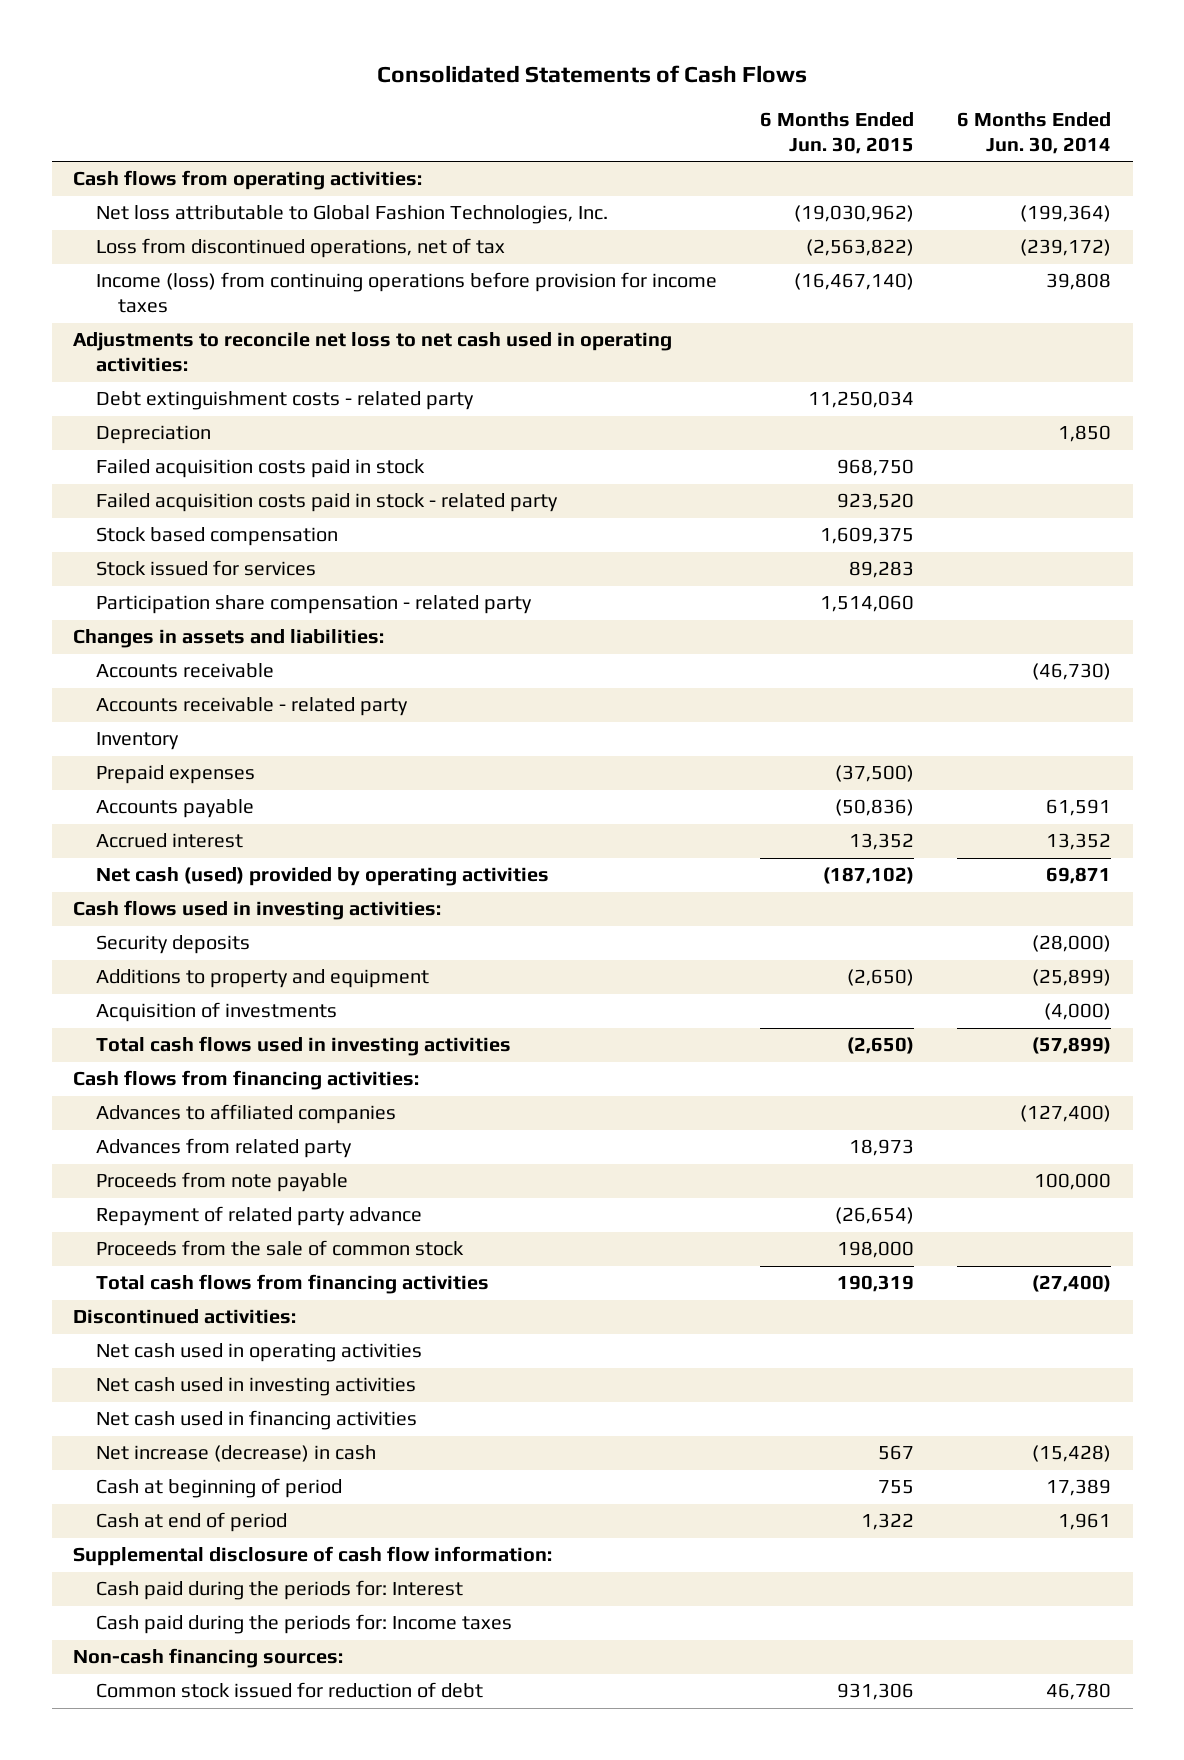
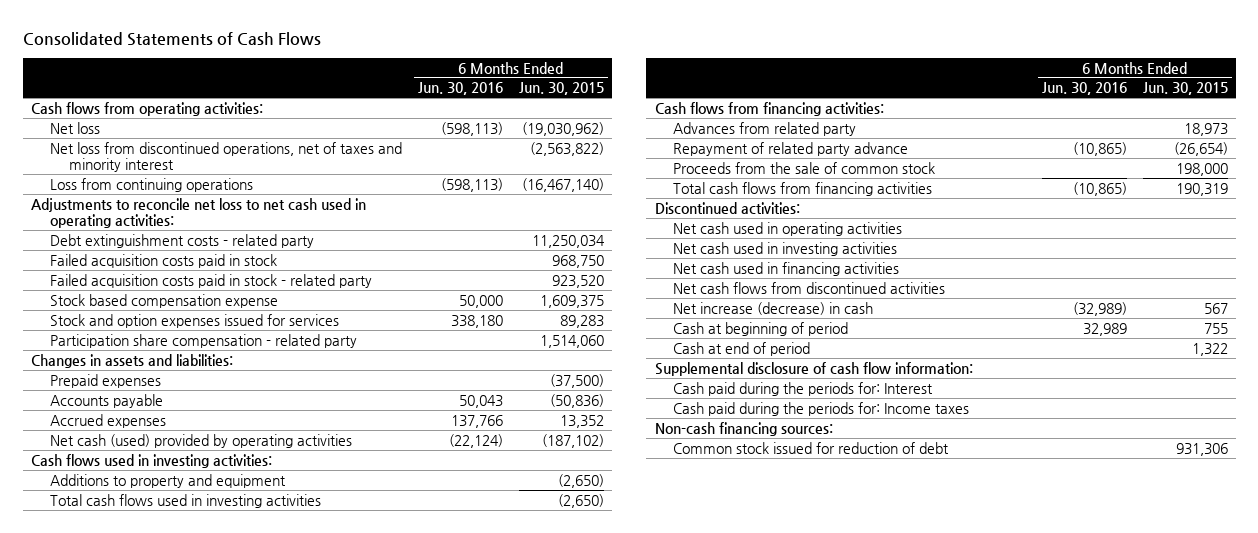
[957,111,1112,154] 6 Months Ended Jun. 30, 2014 -> none
none -> [417,82,503,96] Jun. 30, 2016
[95,205,608,225] Net loss attributable to Global Fashion Technologies, Inc. -> [49,121,100,134] Net loss
[95,238,505,259] Loss from discontinued operations, net of tax -> [49,141,402,172] Net loss from discontinued operations, net of taxes and minority interest
[95,272,717,314] Income (loss) from continuing operations before provision for income taxes -> [49,177,253,192] Loss from continuing operations
[95,425,211,445] Depreciation -> none
[95,527,338,547] Stock based compensation -> [49,293,278,308] Stock based compensation expense
[95,560,316,577] Stock issued for services -> [49,313,339,328] Stock and option expenses issued for services
[95,663,274,679] Accounts receivable -> none
[95,697,408,717] Accounts receivable - related party -> none
[95,732,179,751] Inventory -> none
[95,833,243,849] Accrued interest -> [49,413,166,428] Accrued expenses
[95,935,250,955] Security deposits -> none
[95,1002,337,1023] Acquisition of investments -> none
[95,1104,396,1125] Advances to affiliated companies -> none
[95,1172,348,1193] Proceeds from note payable -> none
none -> [673,281,946,294] Net cash flows from discontinued activities

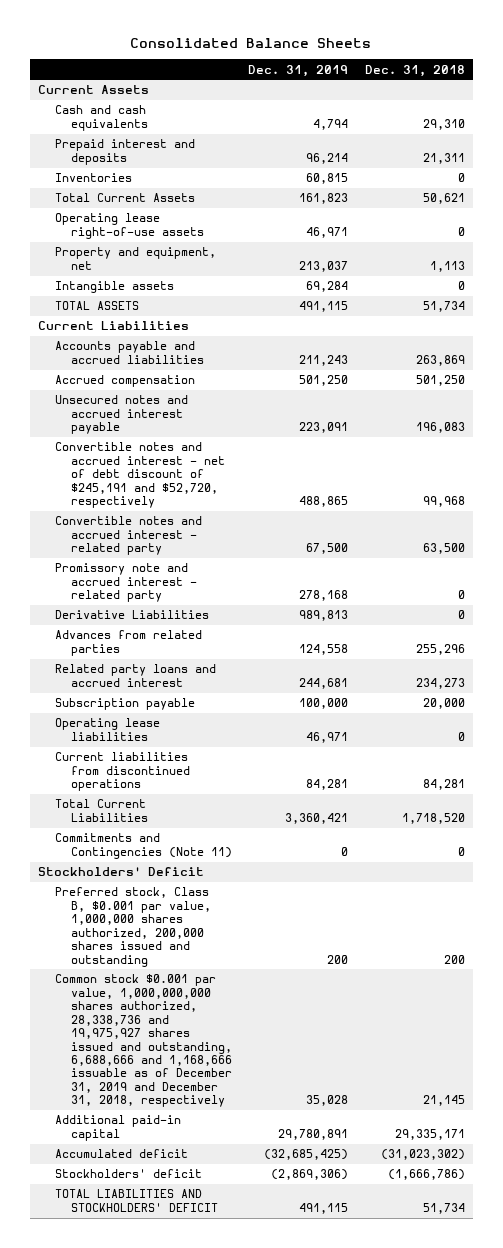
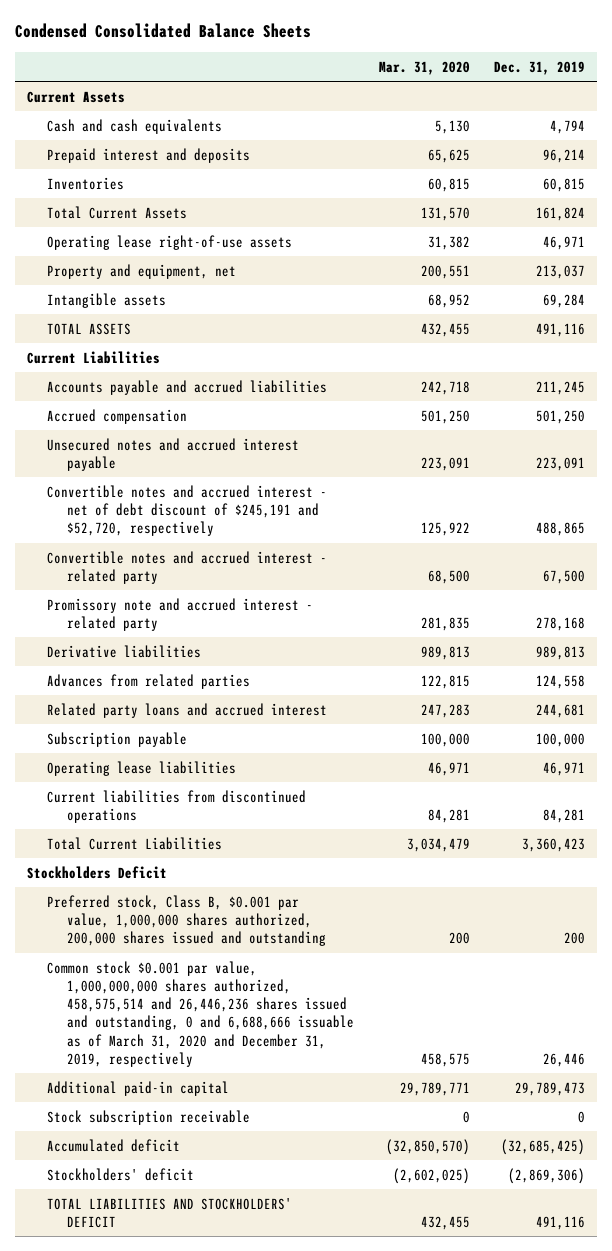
[130,37,372,48] Consolidated Balance Sheets -> [14,23,311,39] Condensed Consolidated Balance Sheets
[364,64,465,77] Dec. 31, 2018 -> none
none -> [378,60,470,75] Mar. 31, 2020
[299,193,349,205] 161,823 -> [536,206,586,221] 161,824
[299,301,349,313] 491,115 -> [536,322,586,337] 491,116
[299,354,349,366] 211,243 -> [536,380,586,395] 211,245
[54,610,209,620] Derivative Liabilities -> [47,644,202,658] Derivative liabilities
[54,833,233,859] Commitments and Contingencies (Note 11) -> none
[285,812,349,824] 3,360,421 -> [522,837,586,852] 3,360,423
[38,867,205,877] Stockholders' Deficit -> [26,865,167,879] Stockholders Deficit
[54,974,233,1108] Common stock $0.001 par value, 1,000,000,000 shares authorized, 28,338,736 and 19,975,927 shares issued and outstanding, 6,688,666 and 1,168,666 issuable as of December 31, 2019 and December 31, 2018, respectively -> [47,960,355,1067] Common stock $0.001 par value, 1,000,000,000 shares authorized, 458,575,514 and 26,446,236 shares issued and outstanding, 0 and 6,688,666 issuable as of March 31, 2020 and December 31, 2019, respectively
[306,1095,349,1107] 35,028 -> [543,1052,586,1067] 26,446
[278,1128,349,1140] 29,780,891 -> [515,1081,586,1096] 29,789,473
none -> [47,1109,251,1125] Stock subscription receivable
[299,1202,349,1214] 491,115 -> [536,1215,586,1230] 491,116

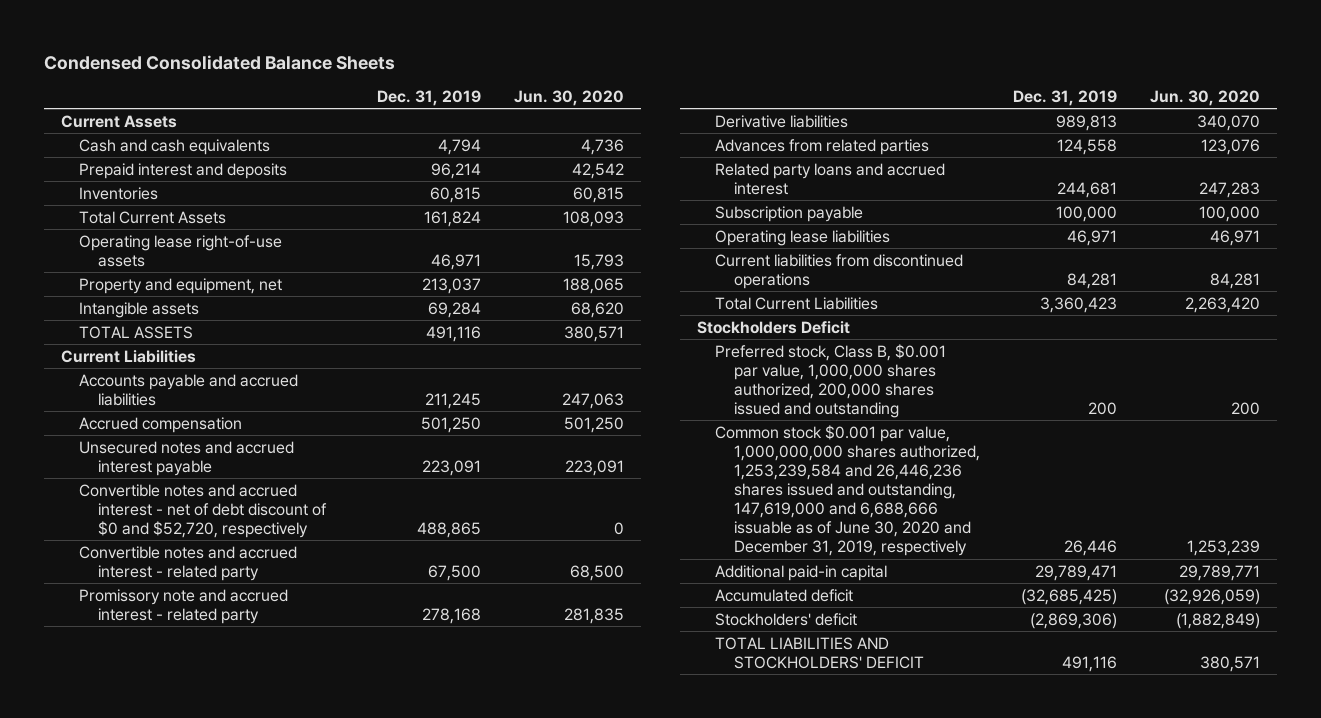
[378,60,470,75] Mar. 31, 2020 -> none
none -> [514,90,625,107] Jun. 30, 2020
[47,484,328,537] Convertible notes and accrued interest - net of debt discount of $245,191 and $52,720, respectively -> [79,483,327,538] Convertible notes and accrued interest - net of debt discount of $0 and $52,720, respectively
[47,1109,251,1125] Stock subscription receivable -> none
[47,960,355,1067] Common stock $0.001 par value, 1,000,000,000 shares authorized, 458,575,514 and 26,446,236 shares issued and outstanding, 0 and 6,688,666 issuable as of March 31, 2020 and December 31, 2019, respectively -> [715,424,980,557] Common stock $0.001 par value, 1,000,000,000 shares authorized, 1,253,239,584 and 26,446,236 shares issued and outstanding, 147,619,000 and 6,688,666 issuable as of June 30, 2020 and December 31, 2019, respectively
[515,1081,586,1096] 29,789,473 -> [1034,564,1117,581] 29,789,471

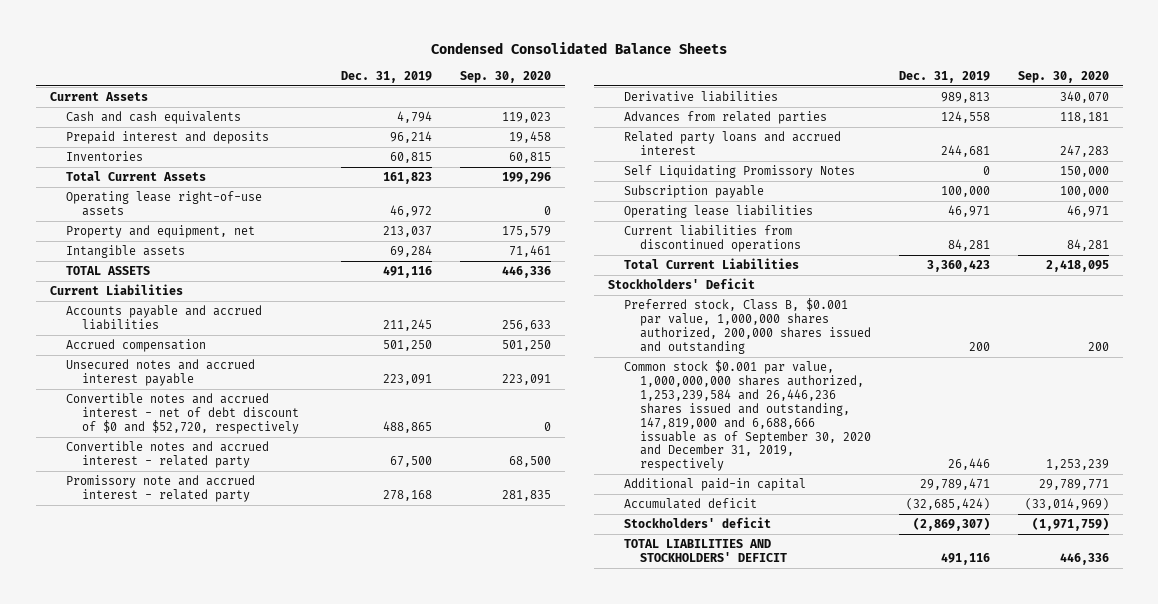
[514,90,625,107] Jun. 30, 2020 -> none
none -> [459,70,551,83] Sep. 30, 2020
[423,210,481,227] 161,824 -> [382,172,432,185] 161,823
[430,253,481,270] 46,971 -> [389,205,432,218] 46,972
none -> [623,165,855,179] Self Liquidating Promissory Notes
[696,320,850,334] Stockholders Deficit -> [607,278,755,290] Stockholders' Deficit
[715,424,980,557] Common stock $0.001 par value, 1,000,000,000 shares authorized, 1,253,239,584 and 26,446,236 shares issued and outstanding, 147,619,000 and 6,688,666 issuable as of June 30, 2020 and December 31, 2019, respectively -> [623,360,871,472] Common stock $0.001 par value, 1,000,000,000 shares authorized, 1,253,239,584 and 26,446,236 shares issued and outstanding, 147,819,000 and 6,688,666 issuable as of September 30, 2020 and December 31, 2019, respectively
[1020,588,1117,605] (32,685,425) -> [905,498,990,511] (32,685,424)
[1029,612,1117,629] (2,869,306) -> [912,517,990,532] (2,869,307)

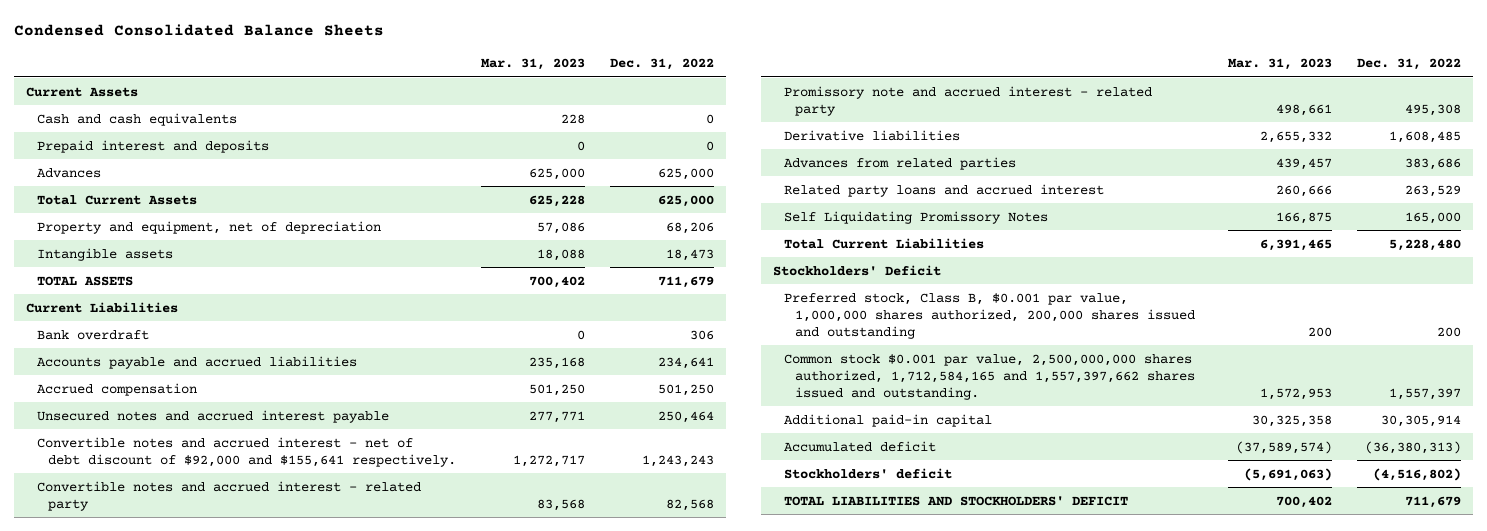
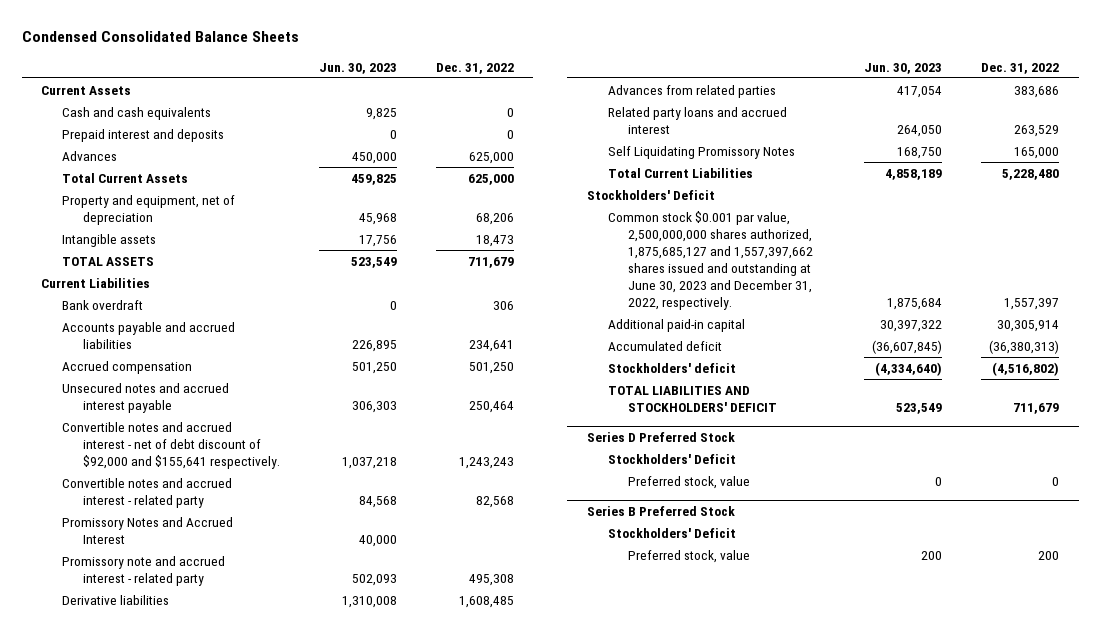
[480,58,585,71] Mar. 31, 2023 -> none
none -> [318,62,397,74] Jun. 30, 2023
none -> [62,516,234,544] Promissory Notes and Accrued Interest
[784,292,1196,339] Preferred stock, Class B, $0.001 par value, 1,000,000 shares authorized, 200,000 shares issued and outstanding -> none
[784,353,1196,400] Common stock $0.001 par value, 2,500,000,000 shares authorized, 1,712,584,165 and 1,557,397,662 shares issued and outstanding. -> [607,210,814,311] Common stock $0.001 par value, 2,500,000,000 shares authorized, 1,875,685,127 and 1,557,397,662 shares issued and outstanding at June 30, 2023 and December 31, 2022, respectively.
none -> [586,432,735,443] Series D Preferred Stock
none -> [607,453,736,464] Stockholders' Deficit
none -> [628,475,751,489] Preferred stock, value
none -> [586,506,735,517] Series B Preferred Stock
none -> [607,527,736,538] Stockholders' Deficit
none -> [628,549,751,563] Preferred stock, value

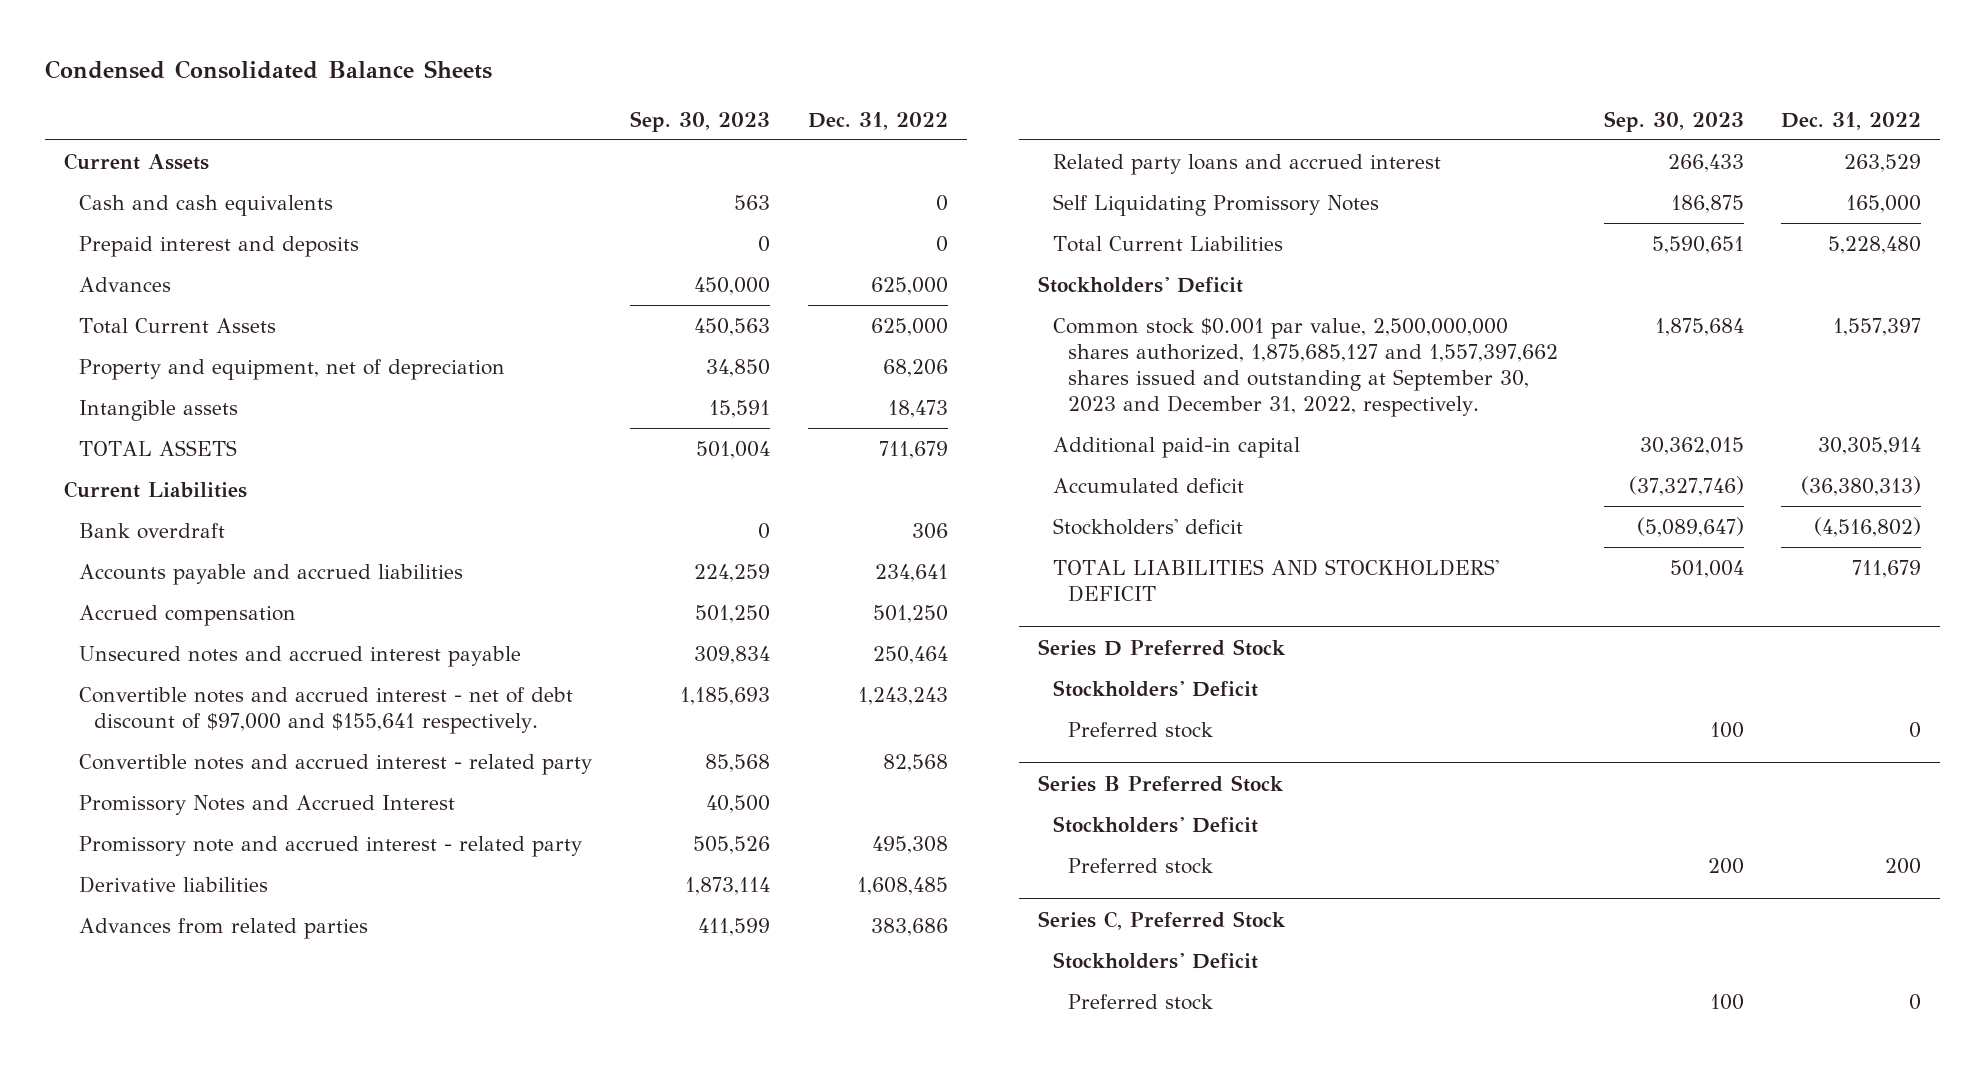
[318,62,397,74] Jun. 30, 2023 -> none
none -> [629,110,770,132] Sep. 30, 2023
[62,421,280,469] Convertible notes and accrued interest - net of debt discount of $92,000 and $155,641 respectively. -> [79,686,574,734] Convertible notes and accrued interest - net of debt discount of $97,000 and $155,641 respectively.
[607,210,814,311] Common stock $0.001 par value, 2,500,000,000 shares authorized, 1,875,685,127 and 1,557,397,662 shares issued and outstanding at June 30, 2023 and December 31, 2022, respectively. -> [1052,317,1558,417] Common stock $0.001 par value, 2,500,000,000 shares authorized, 1,875,685,127 and 1,557,397,662 shares issued and outstanding at September 30, 2023 and December 31, 2022, respectively.
[628,475,751,489] Preferred stock, value -> [1067,721,1213,738] Preferred stock
[628,549,751,563] Preferred stock, value -> [1067,857,1213,874] Preferred stock
none -> [1037,910,1286,930] Series C, Preferred Stock
none -> [1052,951,1258,969] Stockholders' Deficit
none -> [1067,993,1213,1010] Preferred stock

